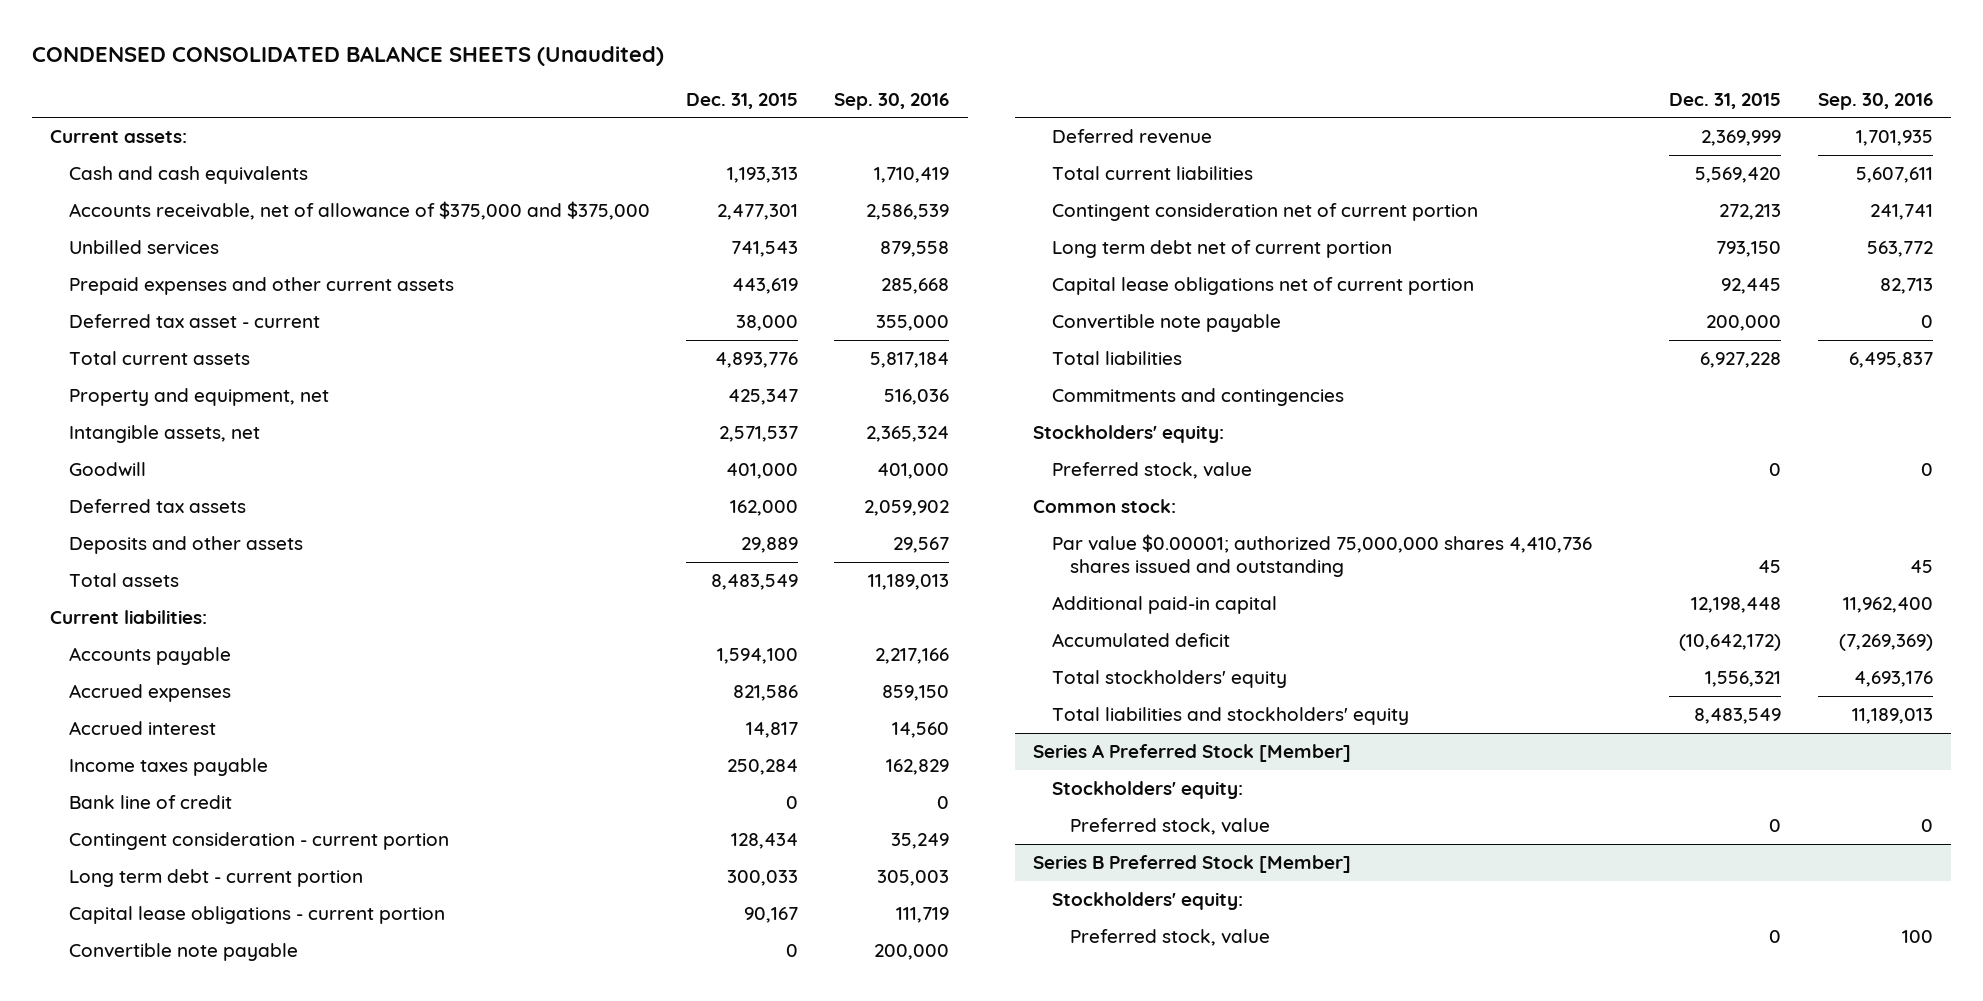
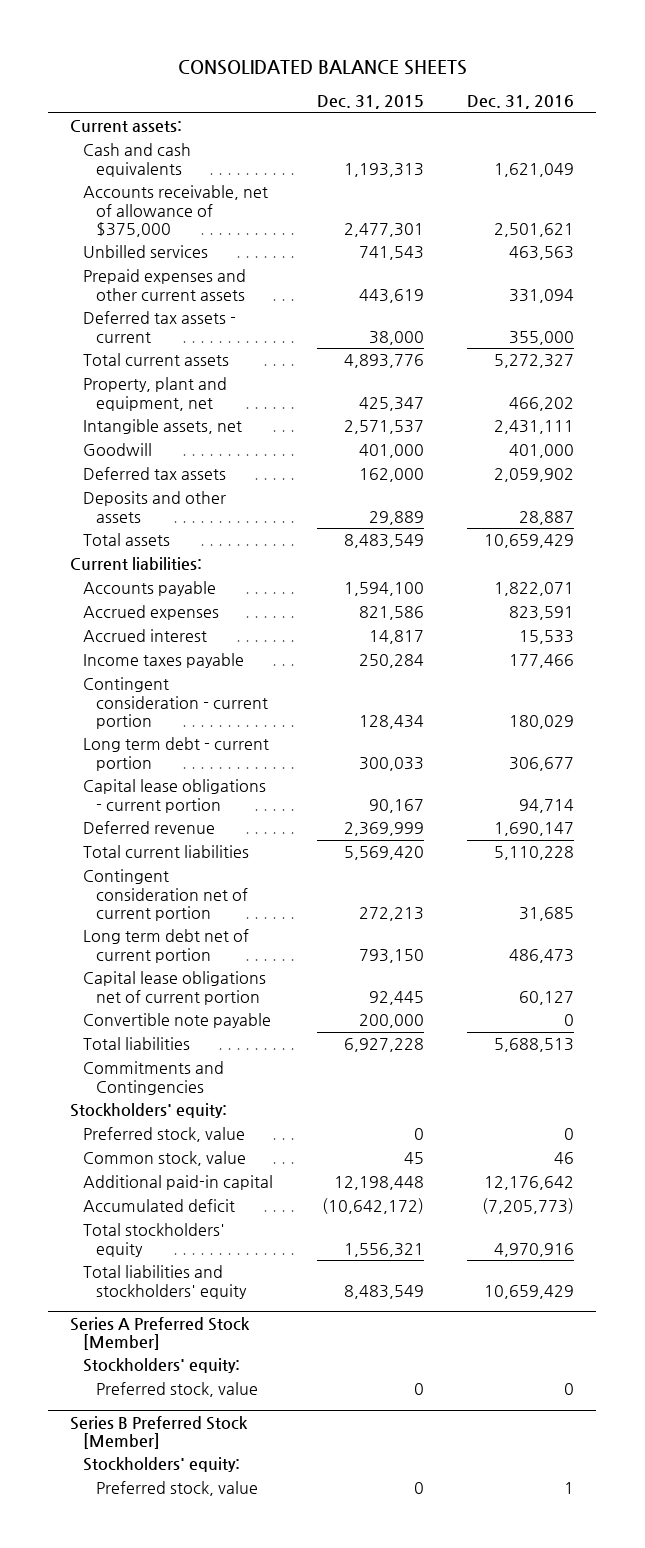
[32,45,665,66] CONDENSED CONSOLIDATED BALANCE SHEETS (Unaudited) -> [178,59,468,75] CONSOLIDATED BALANCE SHEETS
[834,92,950,110] Sep. 30, 2016 -> none
none -> [467,95,575,110] Dec. 31, 2016
[68,201,650,221] Accounts receivable, net of allowance of $375,000 and $375,000 -> [82,185,268,237] Accounts receivable, net of allowance of $375,000
[68,314,320,329] Deferred tax asset - current -> [82,311,236,343] Deferred tax assets - current
[68,388,329,407] Property and equipment, net -> [82,377,227,411] Property, plant and equipment, net
[68,795,232,810] Bank line of credit -> none
[68,943,298,962] Convertible note payable -> none
[1051,388,1344,407] Commitments and contingencies -> [82,1061,224,1095] Commitments and Contingencies
[1033,499,1177,514] Common stock: -> none
[1051,534,1592,578] Par value $0.00001; authorized 75,000,000 shares 4,410,736 shares issued and outstanding -> [82,1151,246,1167] Common stock, value

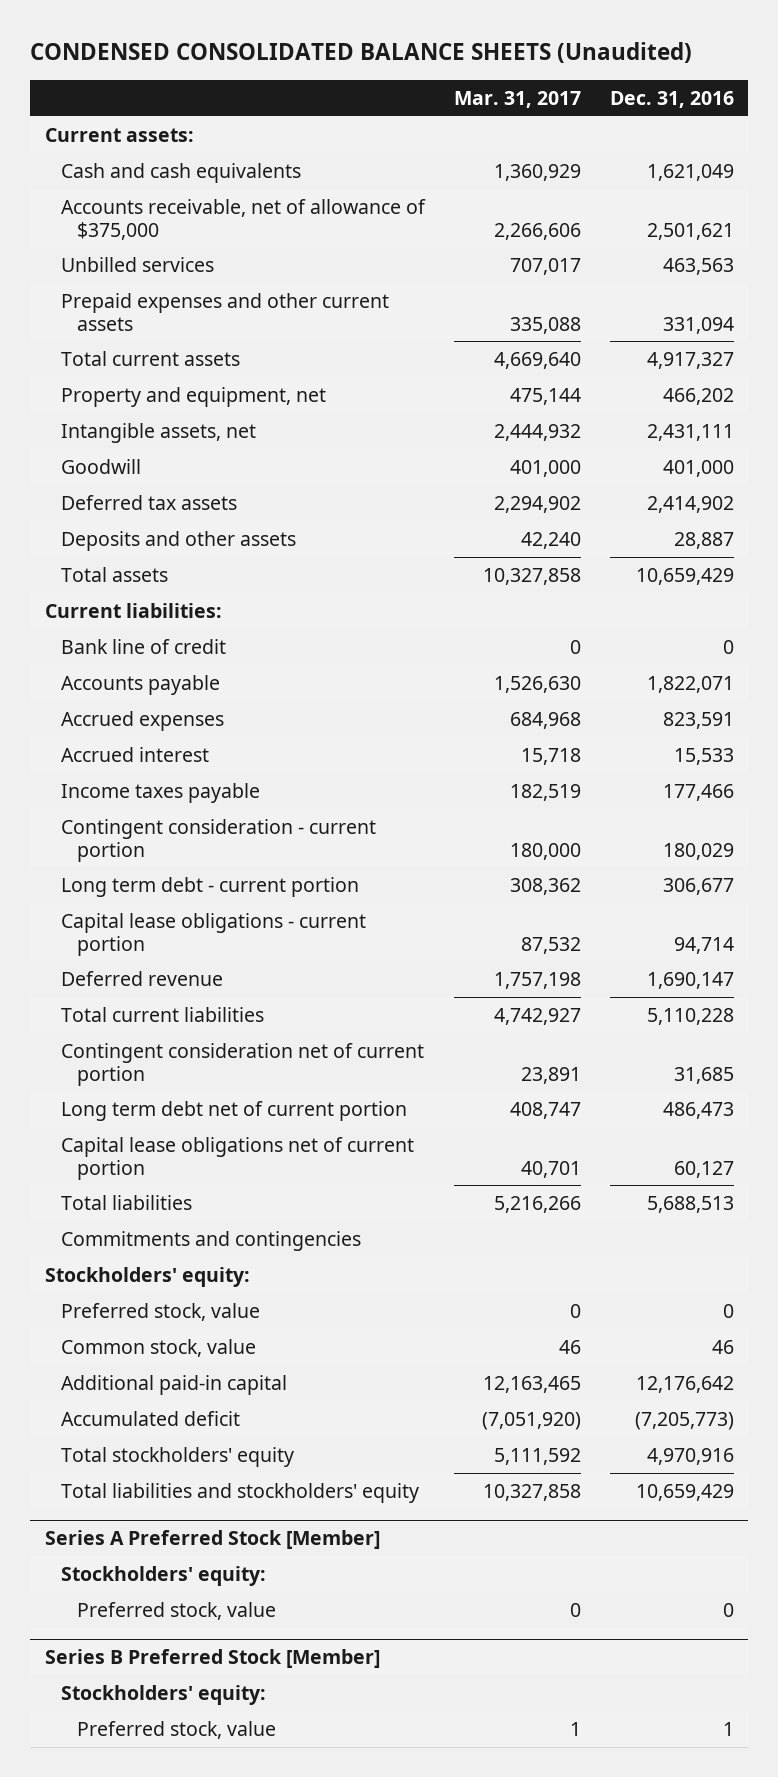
[178,59,468,75] CONSOLIDATED BALANCE SHEETS -> [30,42,693,64] CONDENSED CONSOLIDATED BALANCE SHEETS (Unaudited)
[316,95,424,110] Dec. 31, 2015 -> none
none -> [453,90,581,108] Mar. 31, 2017
[82,311,236,343] Deferred tax assets - current -> none
[494,354,575,369] 5,272,327 -> [646,351,734,369] 4,917,327
[82,377,227,411] Property, plant and equipment, net -> [60,386,326,407] Property and equipment, net
[494,468,575,483] 2,059,902 -> [646,495,734,513] 2,414,902
none -> [60,638,226,654] Bank line of credit
[82,1013,271,1029] Convertible note payable -> none
[82,1061,224,1095] Commitments and Contingencies -> [60,1230,361,1251] Commitments and contingencies

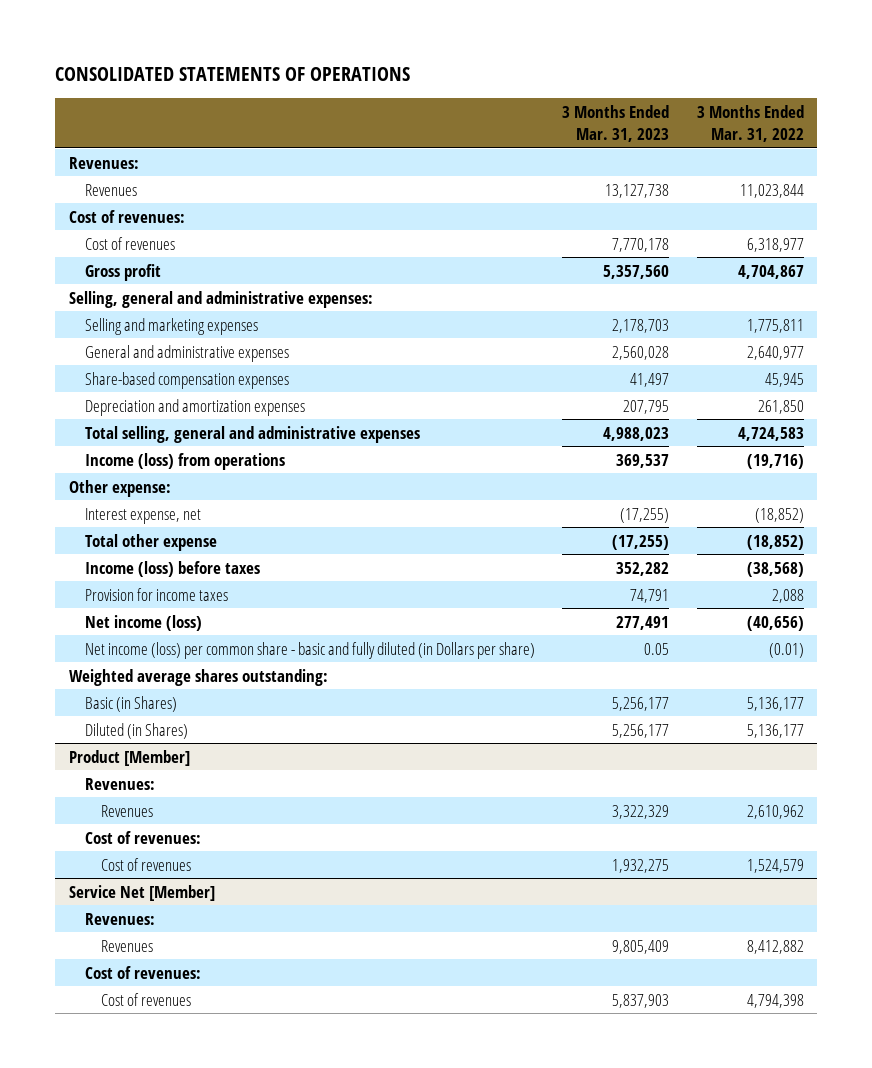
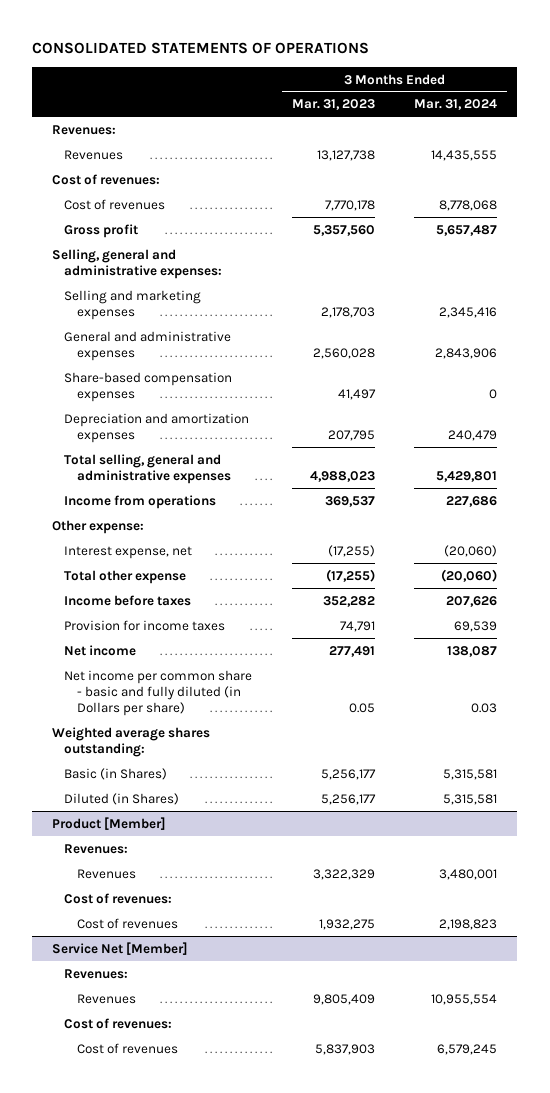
[696,105,804,142] 3 Months Ended Mar. 31, 2022 -> none
none -> [414,99,498,111] Mar. 31, 2024
[84,452,285,470] Income (loss) from operations -> [64,494,217,509] Income from operations
[84,560,260,577] Income (loss) before taxes -> [64,594,192,606] Income before taxes
[84,614,202,631] Net income (loss) -> [64,644,137,656] Net income
[84,641,535,659] Net income (loss) per common share - basic and fully diluted (in Dollars per share) -> [64,669,253,717] Net income per common share - basic and fully diluted (in Dollars per share)

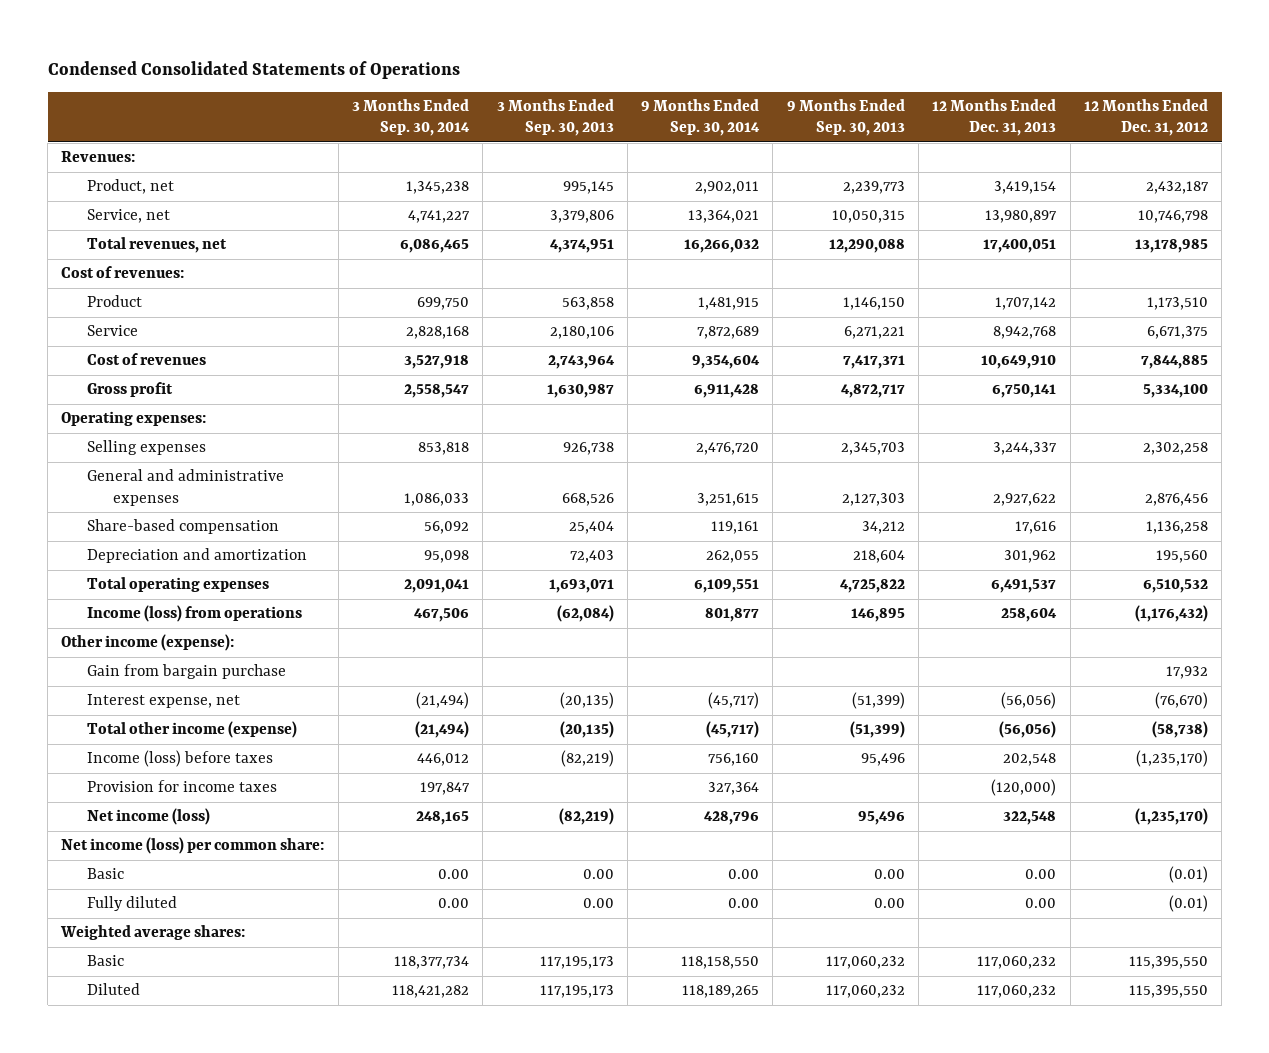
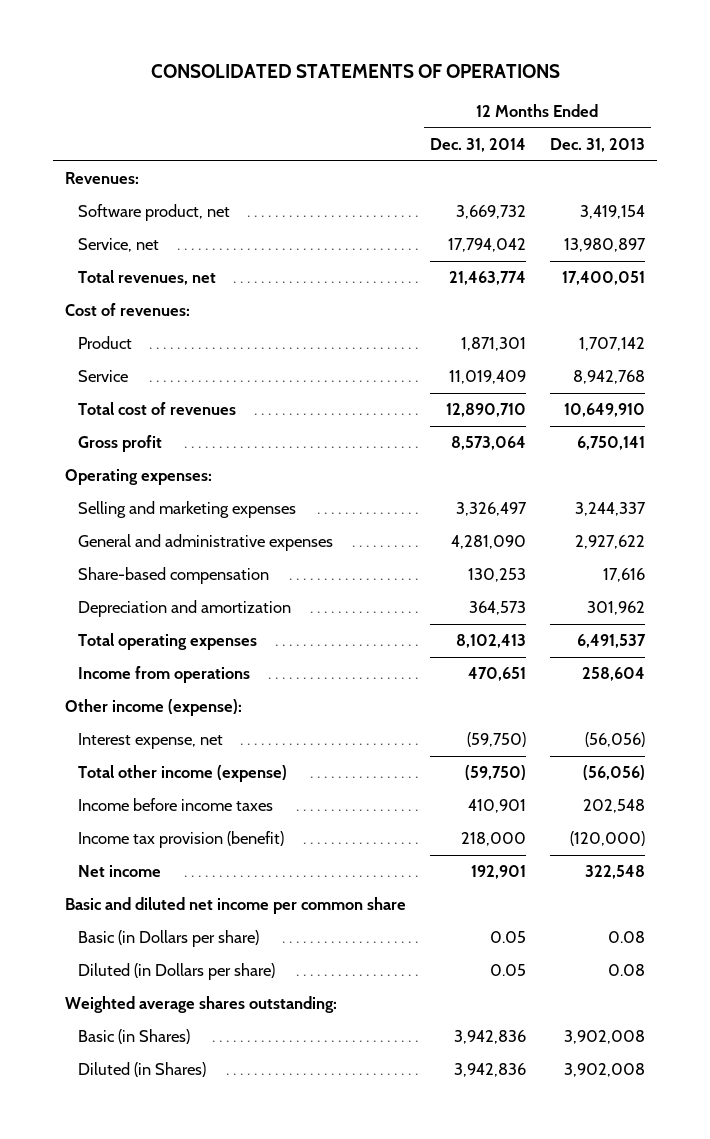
[47,60,460,79] Condensed Consolidated Statements of Operations -> [150,64,560,79] CONSOLIDATED STATEMENTS OF OPERATIONS
[351,99,470,137] 3 Months Ended Sep. 30, 2014 -> none
[496,99,614,137] 3 Months Ended Sep. 30, 2013 -> none
[641,99,761,137] 9 Months Ended Sep. 30, 2014 -> none
[786,99,905,137] 9 Months Ended Sep. 30, 2013 -> none
[1084,99,1209,137] 12 Months Ended Dec. 31, 2012 -> none
none -> [429,138,526,153] Dec. 31, 2014
[87,179,175,195] Product, net -> [77,204,230,222] Software product, net
[87,353,207,366] Cost of revenues -> [77,402,236,416] Total cost of revenues
[87,440,207,456] Selling expenses -> [77,501,296,519] Selling and marketing expenses
[87,605,303,623] Income (loss) from operations -> [77,666,250,684] Income from operations
[87,664,287,680] Gain from bargain purchase -> none
[87,896,178,912] Fully diluted -> none
[87,750,274,768] Income (loss) before taxes -> [77,798,273,812] Income before income taxes
[87,780,278,793] Provision for income taxes -> [77,831,284,849] Income tax provision (benefit)
[87,808,211,826] Net income (loss) -> [77,865,161,878] Net income
[61,837,325,855] Net income (loss) per common share: -> [64,897,406,915] Basic and diluted net income per common share
[87,868,125,880] Basic -> [77,930,259,948] Basic (in Dollars per share)
[1025,869,1057,880] 0.00 -> [608,931,646,944] 0.08
none -> [77,963,275,981] Diluted (in Dollars per share)
[60,925,246,941] Weighted average shares: -> [64,996,337,1014] Weighted average shares outstanding:
[87,955,125,967] Basic -> [77,1029,190,1045] Basic (in Shares)
[977,956,1057,970] 117,060,232 -> [564,1030,646,1045] 3,902,008
[87,983,141,996] Diluted -> [77,1062,206,1078] Diluted (in Shares)
[977,985,1057,999] 117,060,232 -> [564,1063,646,1078] 3,902,008

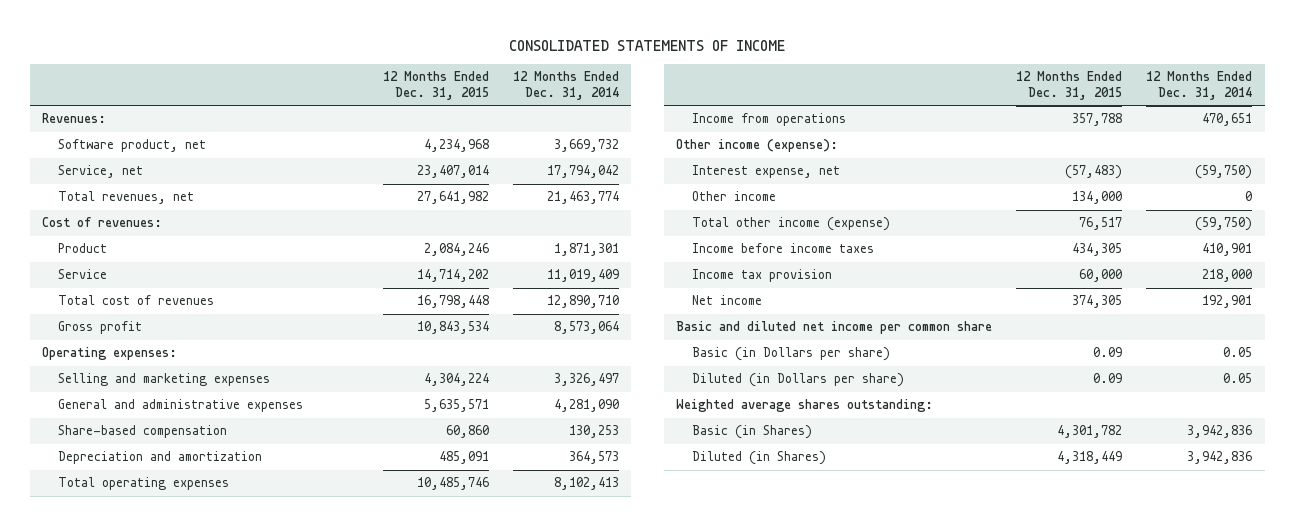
[150,64,560,79] CONSOLIDATED STATEMENTS OF OPERATIONS -> [509,39,786,51] CONSOLIDATED STATEMENTS OF INCOME
[550,138,646,153] Dec. 31, 2013 -> none
none -> [382,71,489,100] 12 Months Ended Dec. 31, 2015
none -> [692,191,777,202] Other income
[77,831,284,849] Income tax provision (benefit) -> [692,269,833,283] Income tax provision

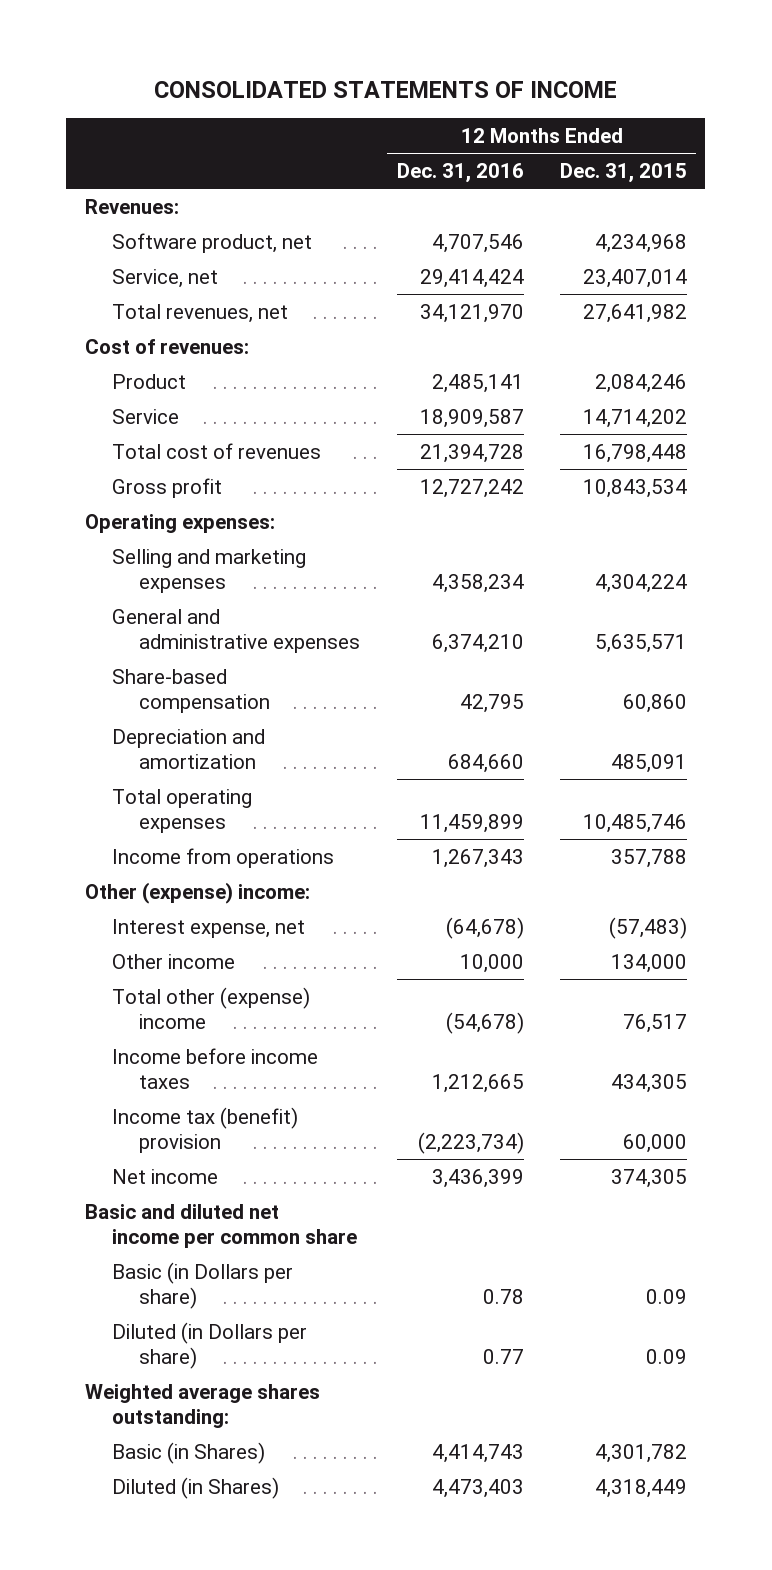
[512,71,619,100] 12 Months Ended Dec. 31, 2014 -> none
none -> [396,163,524,184] Dec. 31, 2016
[676,139,839,153] Other income (expense): -> [84,881,310,904] Other (expense) income:
[692,217,891,232] Total other income (expense) -> [111,986,310,1029] Total other (expense) income
[692,269,833,283] Income tax provision -> [111,1106,298,1153] Income tax (benefit) provision

